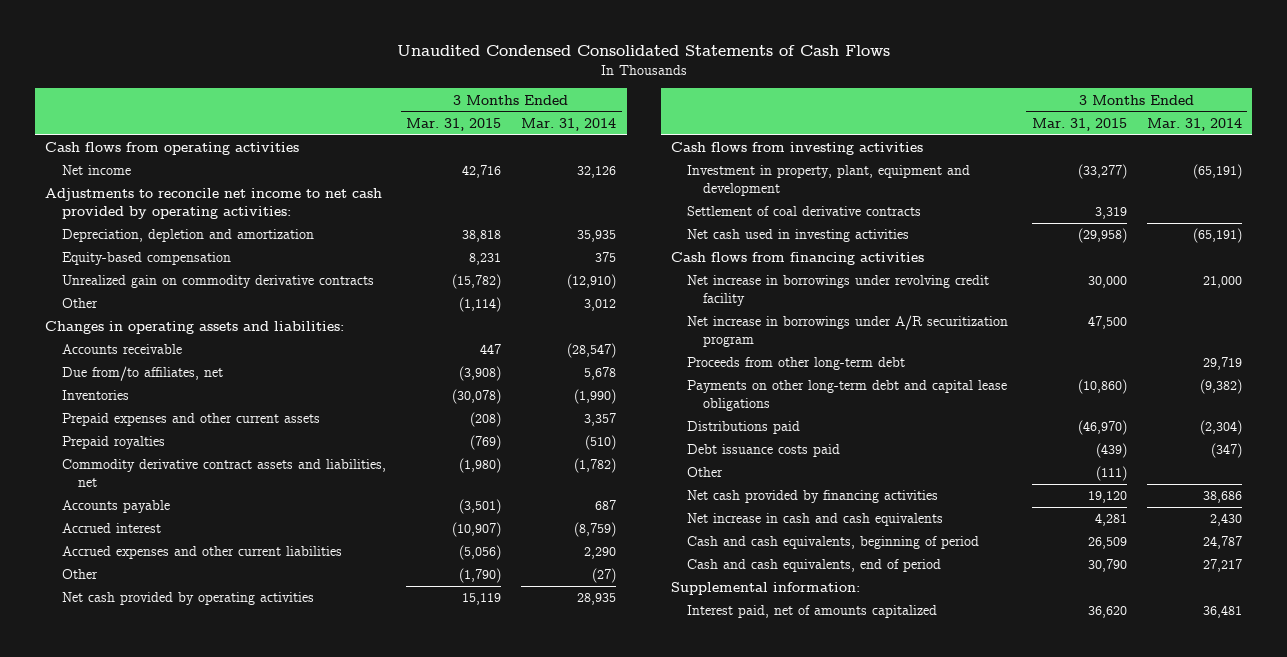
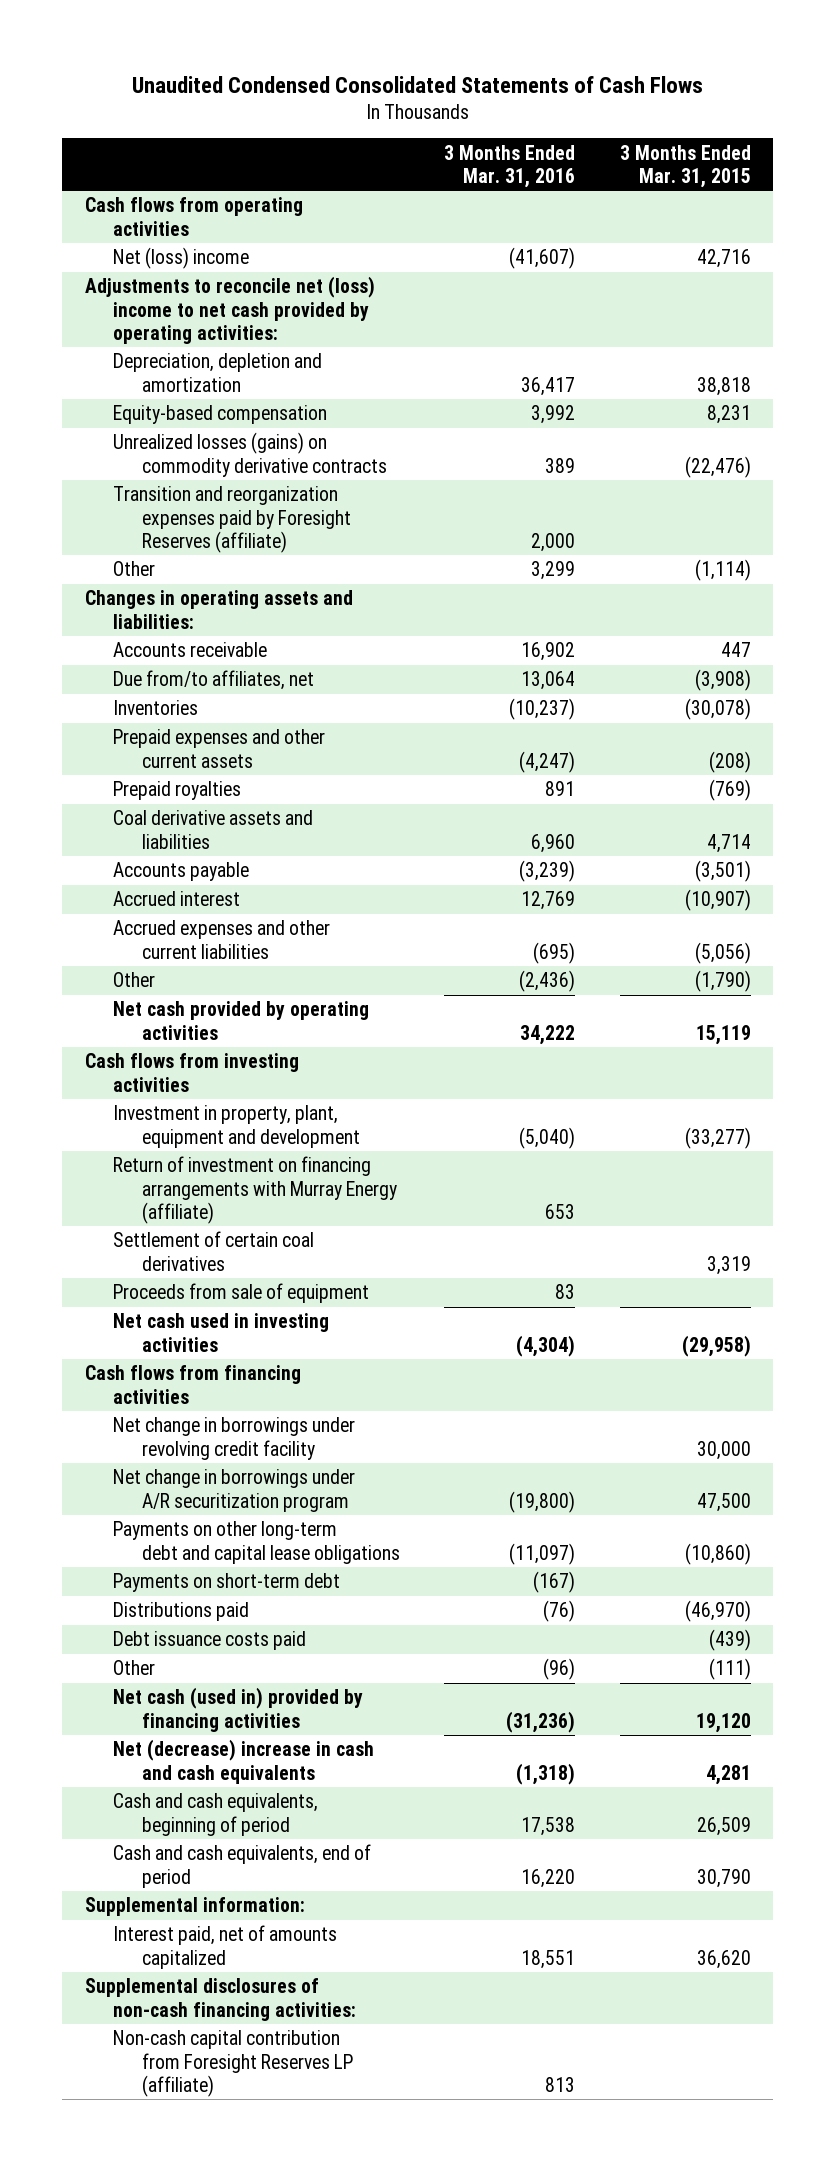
[521,118,617,132] Mar. 31, 2014 -> none
none -> [444,144,576,188] 3 Months Ended Mar. 31, 2016
[61,165,131,176] Net income -> [113,247,250,270] Net (loss) income
[45,188,383,219] Adjustments to reconcile net income to net cash provided by operating activities: -> [84,276,375,344] Adjustments to reconcile net (loss) income to net cash provided by operating activities:
[61,275,374,289] Unrealized gain on commodity derivative contracts -> [113,432,387,477] Unrealized losses (gains) on commodity derivative contracts
[452,274,502,290] (15,782) -> [684,455,751,478] (22,476)
none -> [113,486,351,553] Transition and reorganization expenses paid by Foresight Reserves (affiliate)
[61,459,386,487] Commodity derivative contract assets and liabilities, net -> [113,810,314,849] Coal derivative assets and liabilities
[459,458,502,474] (1,980) -> [706,833,751,853] 4,714
none -> [113,1156,397,1224] Return of investment on financing arrangements with Murray Energy (affiliate)
[687,206,922,217] Settlement of coal derivative contracts -> [113,1231,315,1271] Settlement of certain coal derivatives
none -> [113,1283,370,1304] Proceeds from sale of equipment
[687,357,906,371] Proceeds from other long-term debt -> none
[687,275,990,306] Net increase in borrowings under revolving credit facility -> [113,1417,356,1460] Net change in borrowings under revolving credit facility
[687,315,1009,347] Net increase in borrowings under A/R securitization program -> [113,1469,356,1512] Net change in borrowings under A/R securitization program
none -> [113,1573,341,1593] Payments on short-term debt
[687,490,939,504] Net cash provided by financing activities -> [113,1687,364,1732] Net cash (used in) provided by financing activities
[687,513,944,527] Net increase in cash and cash equivalents -> [113,1739,375,1784] Net (decrease) increase in cash and cash equivalents
none -> [84,1978,357,2021] Supplemental disclosures of non-cash financing activities:
none -> [113,2030,353,2097] Non-cash capital contribution from Foresight Reserves LP (affiliate)

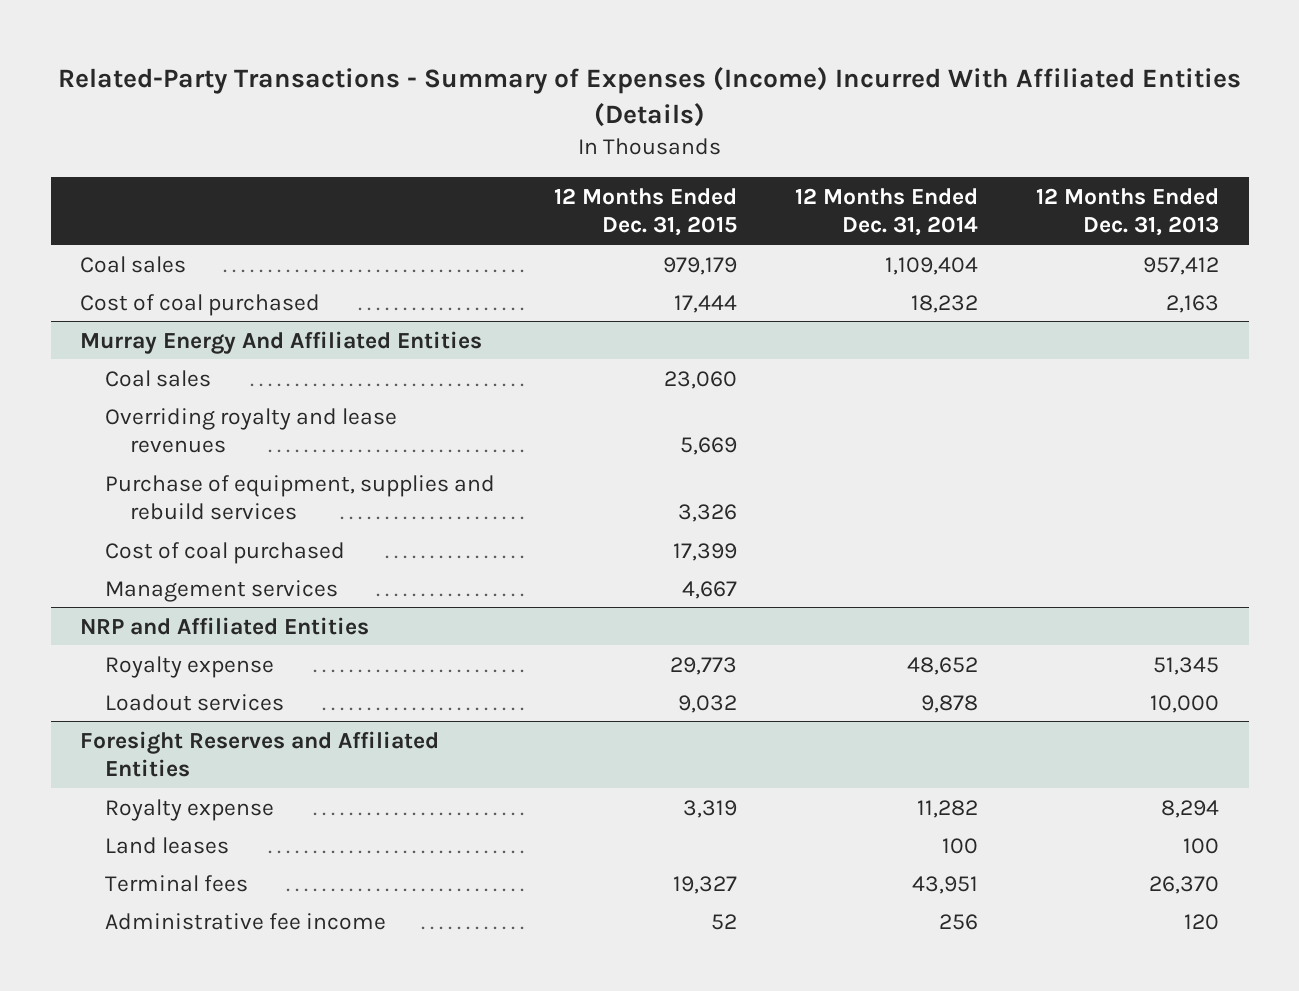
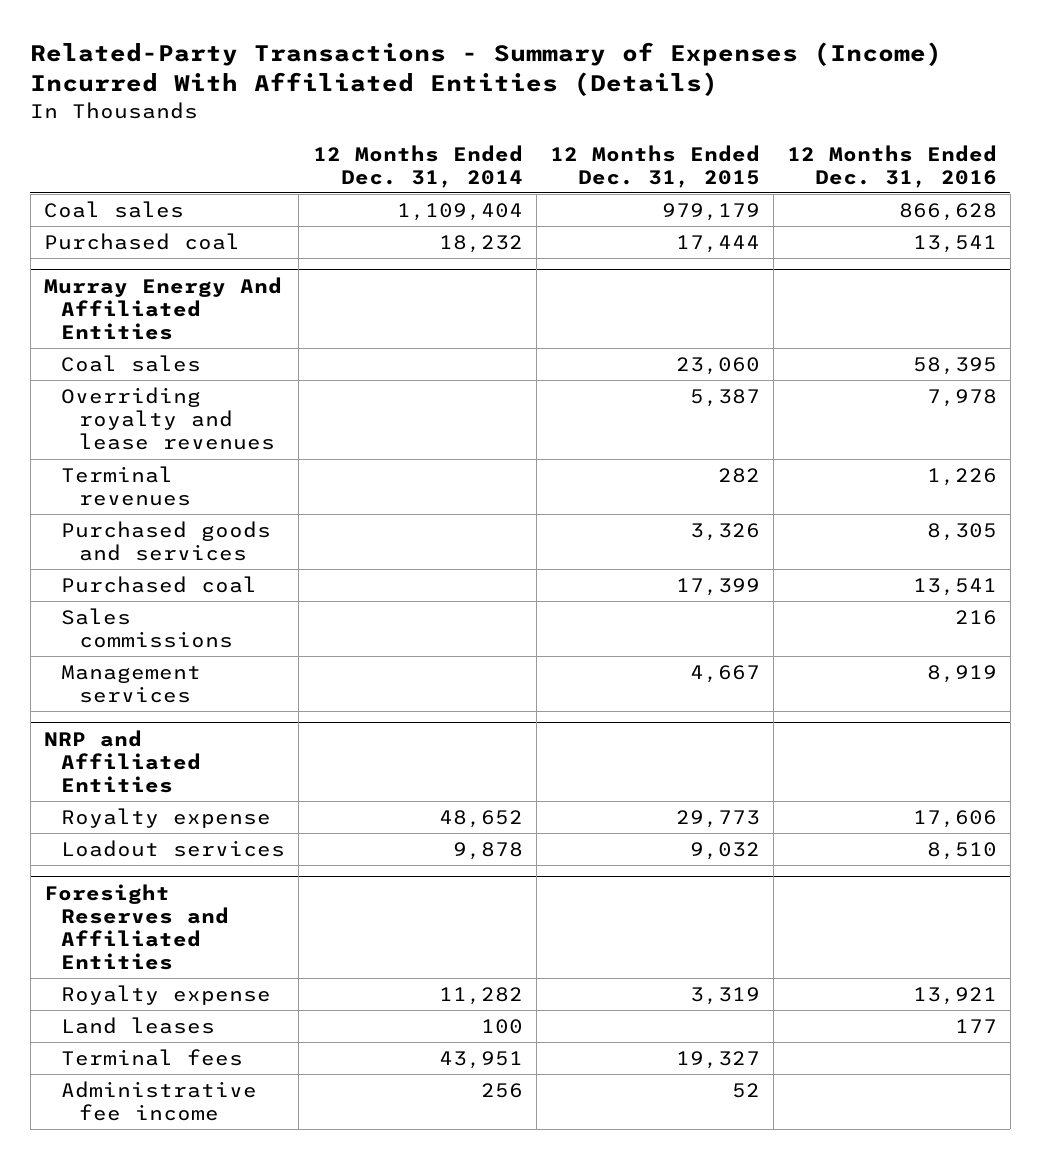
[1036,188,1220,237] 12 Months Ended Dec. 31, 2013 -> none
none -> [786,144,997,188] 12 Months Ended Dec. 31, 2016
[79,293,320,316] Cost of coal purchased -> [43,233,240,251] Purchased coal
[679,436,737,455] 5,669 -> [689,389,760,408] 5,387
none -> [61,466,191,507] Terminal revenues
[105,474,496,520] Purchase of equipment, supplies and rebuild services -> [61,521,272,562] Purchased goods and services
[105,541,346,564] Cost of coal purchased -> [61,576,258,594] Purchased coal
none -> [61,608,233,649] Sales commissions

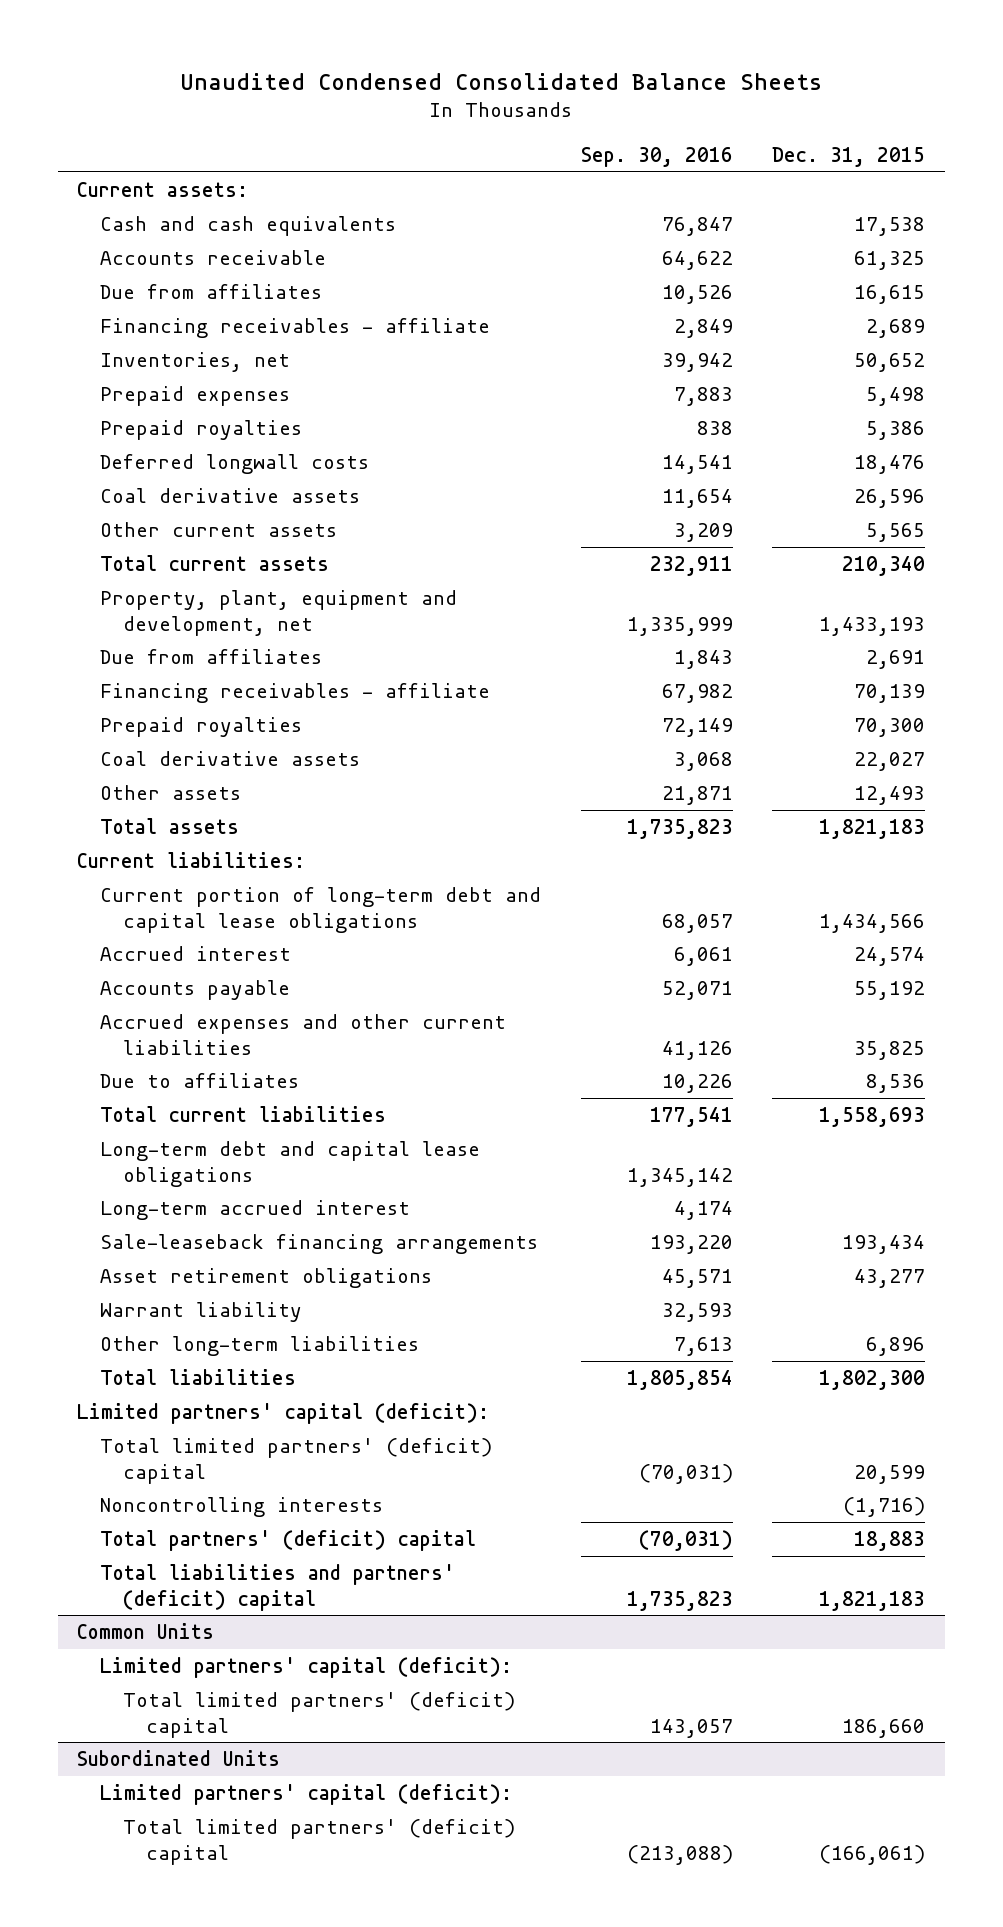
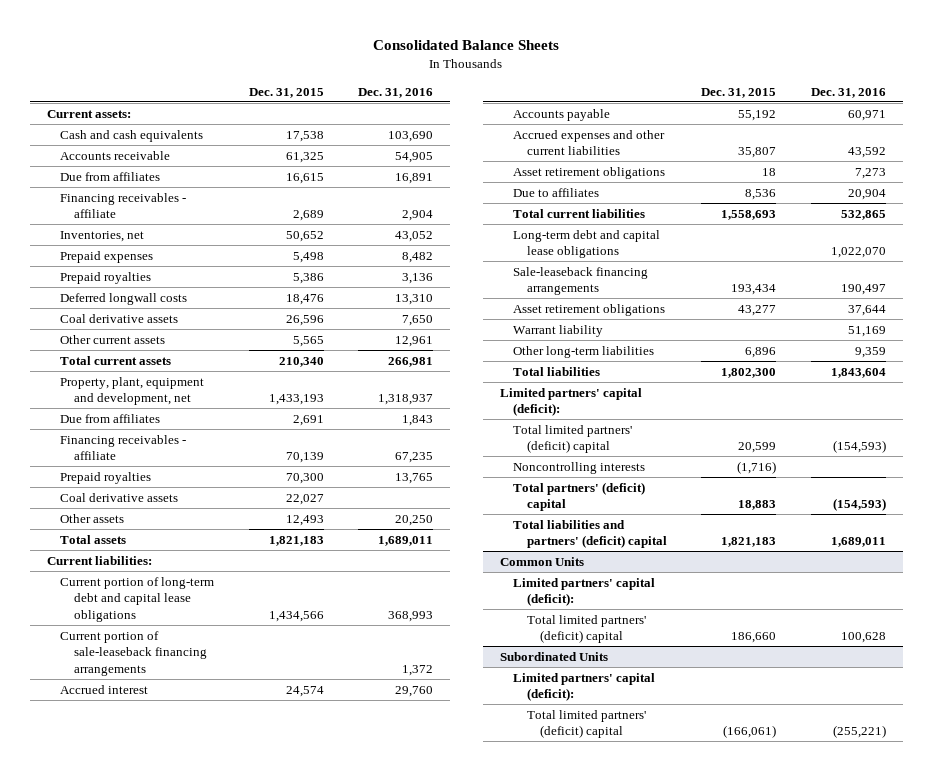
[180,72,823,90] Unaudited Condensed Consolidated Balance Sheets -> [373,40,560,51] Consolidated Balance Sheets
[580,147,733,168] Sep. 30, 2016 -> none
none -> [357,87,433,98] Dec. 31, 2016
none -> [60,630,207,676] Current portion of sale-leaseback financing arrangements
[854,1040,926,1060] 35,825 -> [738,147,777,159] 35,807
none -> [513,166,666,179] Asset retirement obligations
[100,1199,411,1220] Long-term accrued interest -> none

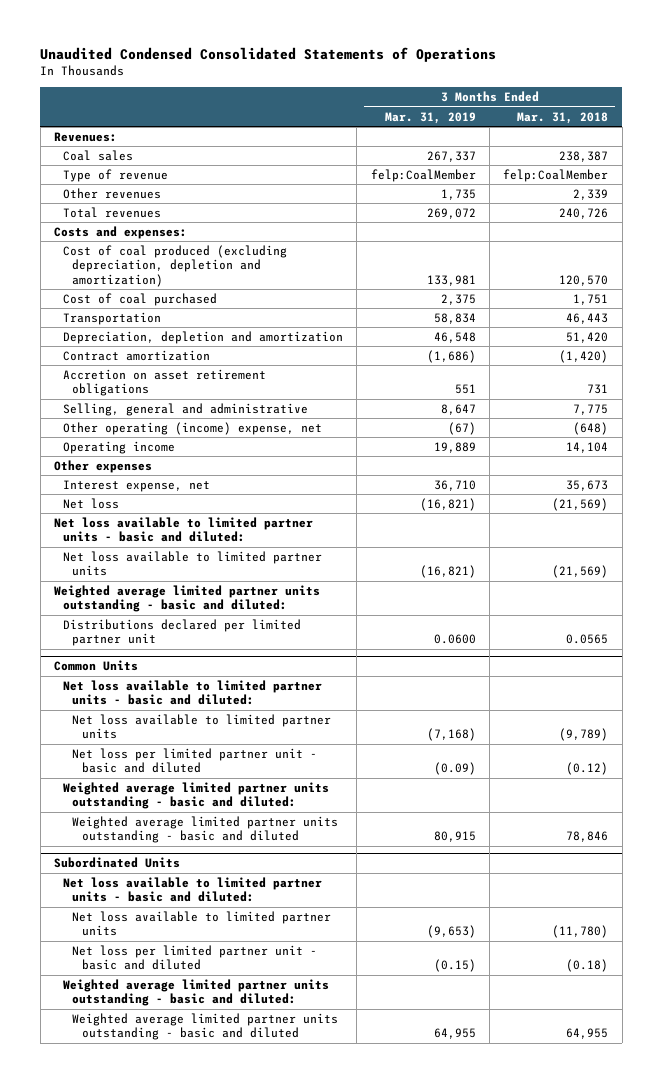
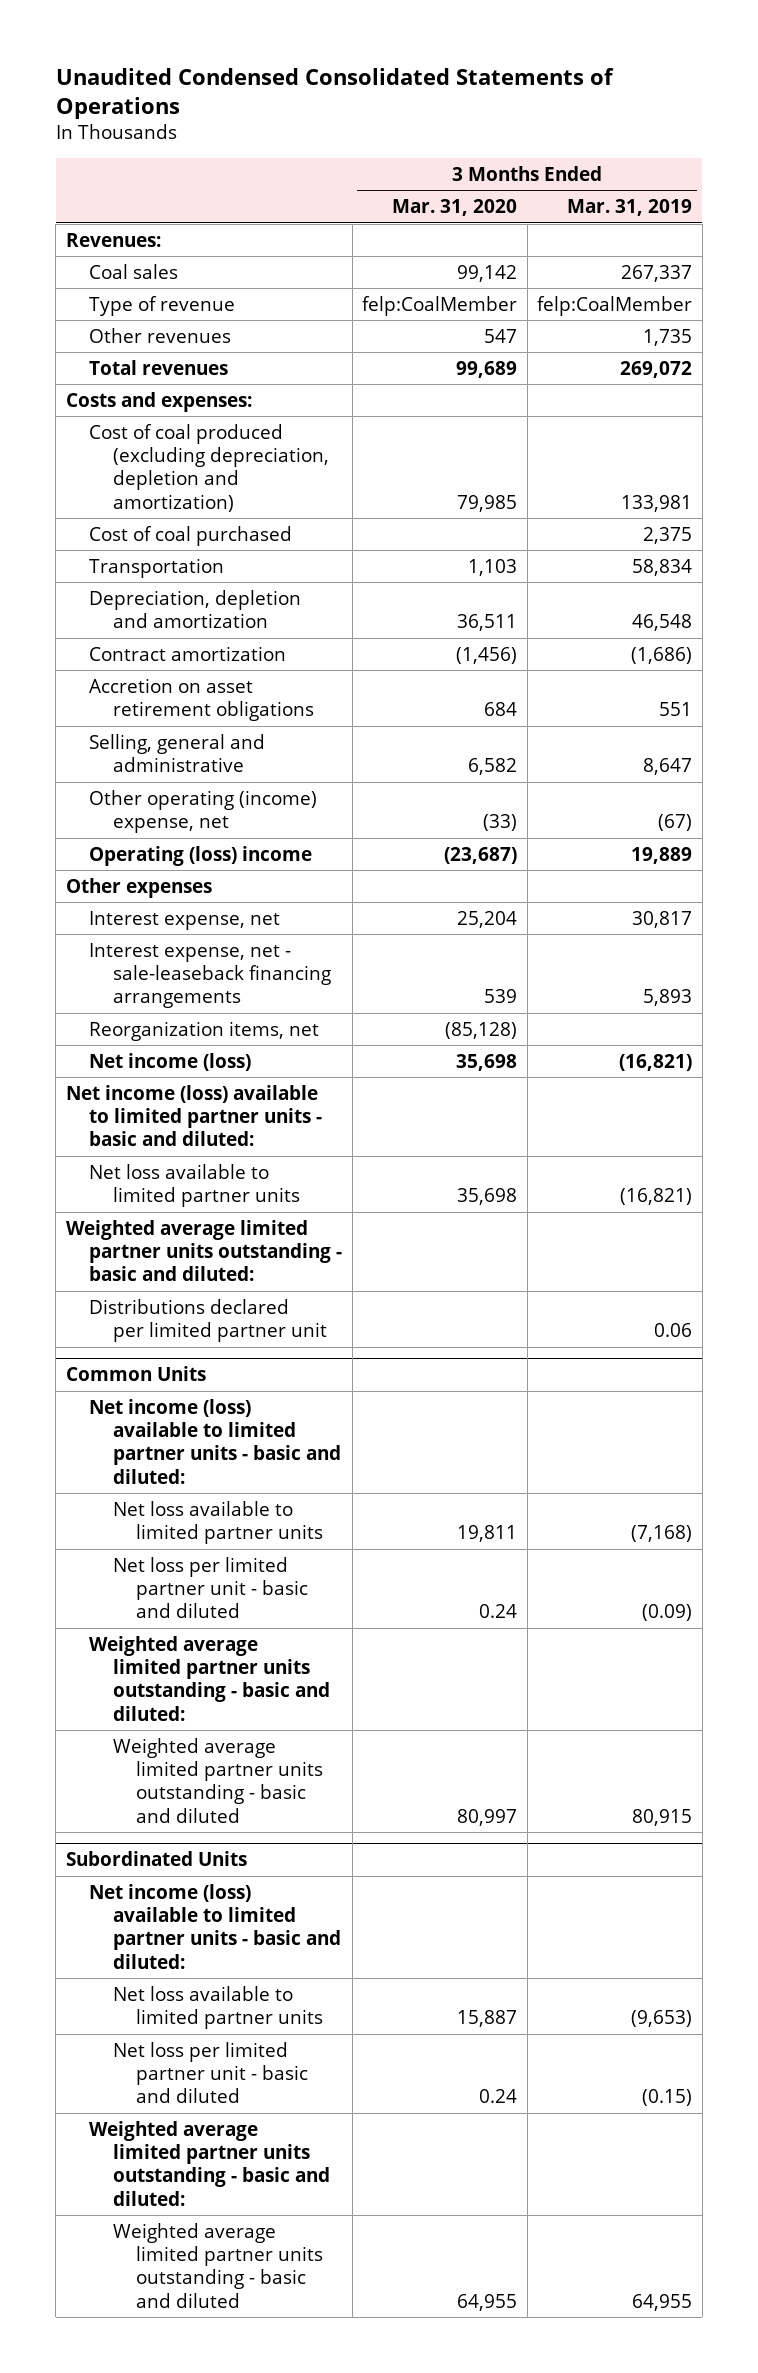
[517,111,609,124] Mar. 31, 2018 -> none
none -> [392,199,518,217] Mar. 31, 2020
[63,440,176,454] Operating income -> [89,845,313,866] Operating (loss) income
[433,479,476,491] 36,710 -> [632,910,693,928] 30,817
none -> [89,942,331,1009] Interest expense, net - sale-leaseback financing arrangements
none -> [89,1020,320,1041] Reorganization items, net
[63,497,120,509] Net loss -> [89,1052,252,1071] Net income (loss)
[53,516,313,543] Net loss available to limited partner units - basic and diluted: -> [65,1084,323,1147] Net income (loss) available to limited partner units - basic and diluted:
[433,634,476,645] 0.0600 -> [654,1323,693,1338] 0.06
[63,679,323,706] Net loss available to limited partner units - basic and diluted: -> [89,1398,341,1484] Net income (loss) available to limited partner units - basic and diluted:
[63,876,323,903] Net loss available to limited partner units - basic and diluted: -> [89,1883,341,1969] Net income (loss) available to limited partner units - basic and diluted:

